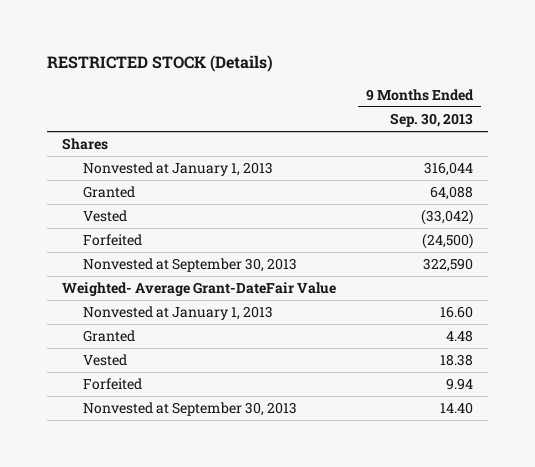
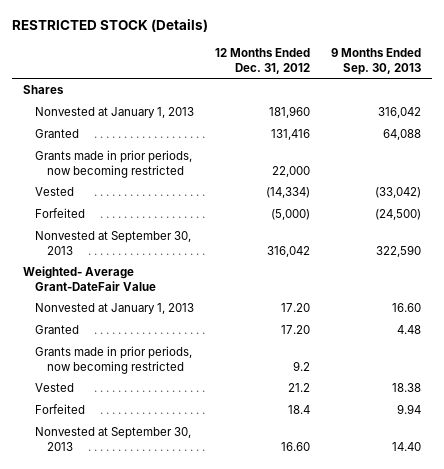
none -> [215,48,311,74] 12 Months Ended Dec. 31, 2012
[424,162,474,177] 316,044 -> [378,107,422,119] 316,042
none -> [35,150,193,178] Grants made in prior periods, now becoming restricted
none -> [35,346,193,374] Grants made in prior periods, now becoming restricted

